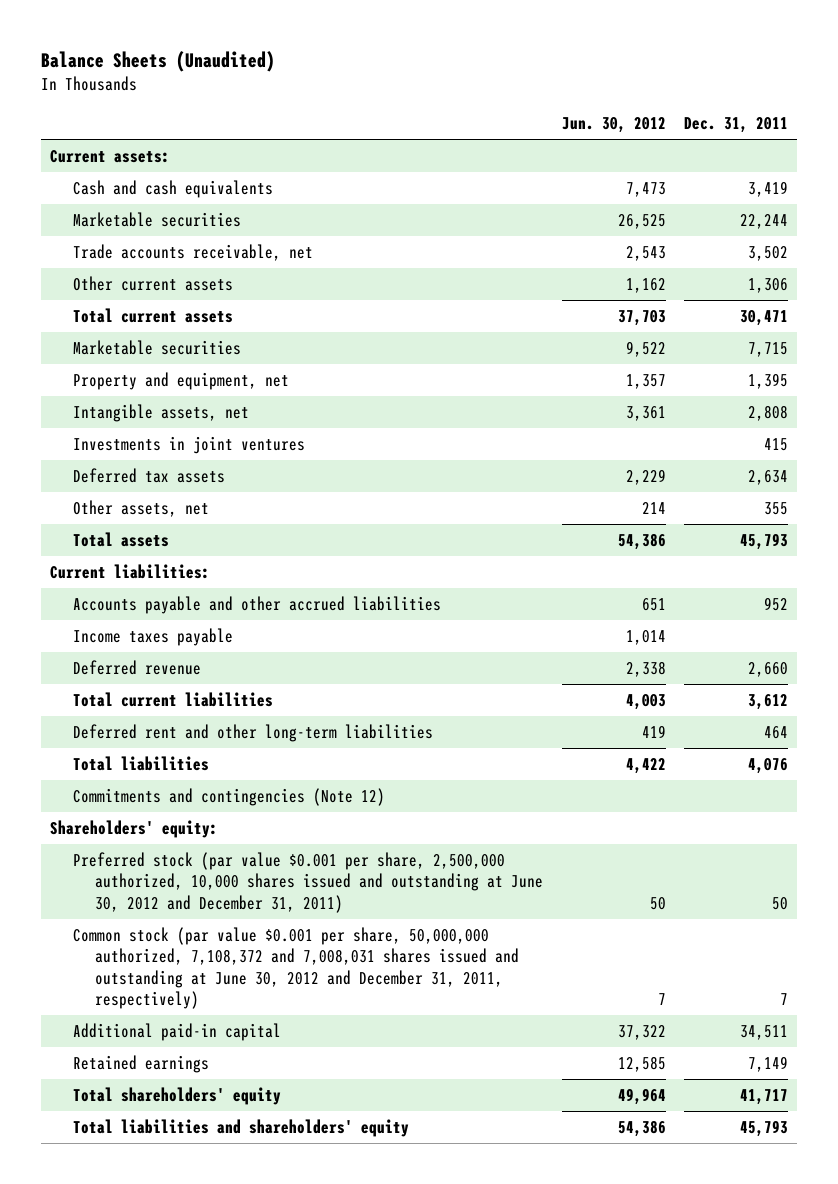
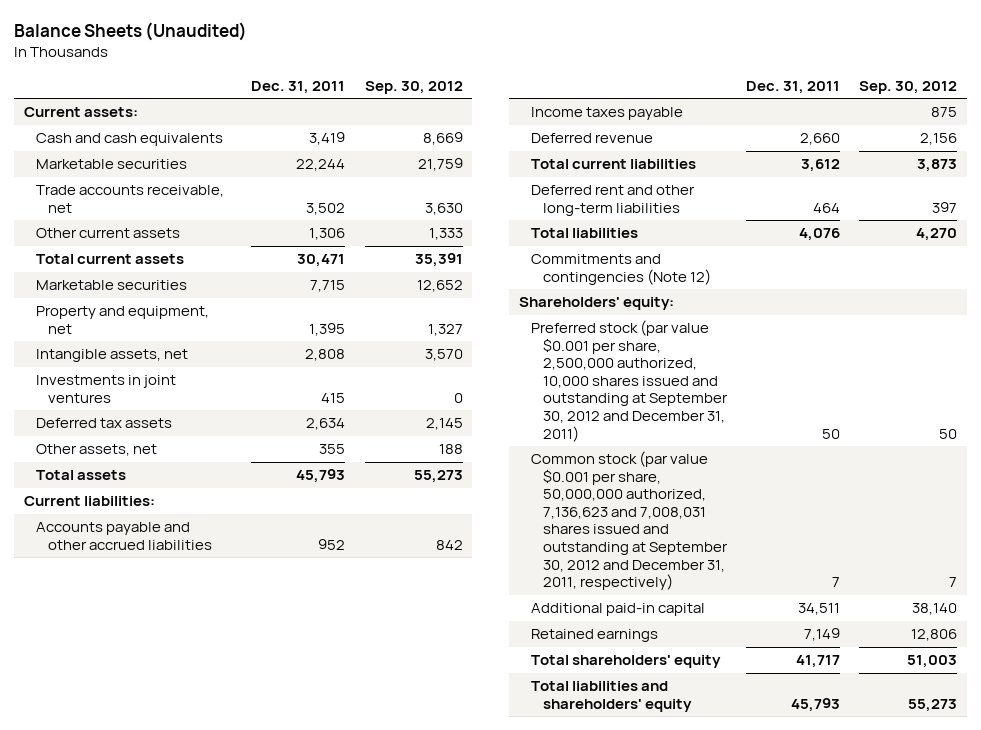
[561,117,666,134] Jun. 30, 2012 -> none
none -> [364,80,463,94] Sep. 30, 2012
[72,851,544,913] Preferred stock (par value $0.001 per share, 2,500,000 authorized, 10,000 shares issued and outstanding at June 30, 2012 and December 31, 2011) -> [530,320,728,442] Preferred stock (par value $0.001 per share, 2,500,000 authorized, 10,000 shares issued and outstanding at September 30, 2012 and December 31, 2011)
[72,926,520,1010] Common stock (par value $0.001 per share, 50,000,000 authorized, 7,108,372 and 7,008,031 shares issued and outstanding at June 30, 2012 and December 31, 2011, respectively) -> [530,451,728,591] Common stock (par value $0.001 per share, 50,000,000 authorized, 7,136,623 and 7,008,031 shares issued and outstanding at September 30, 2012 and December 31, 2011, respectively)

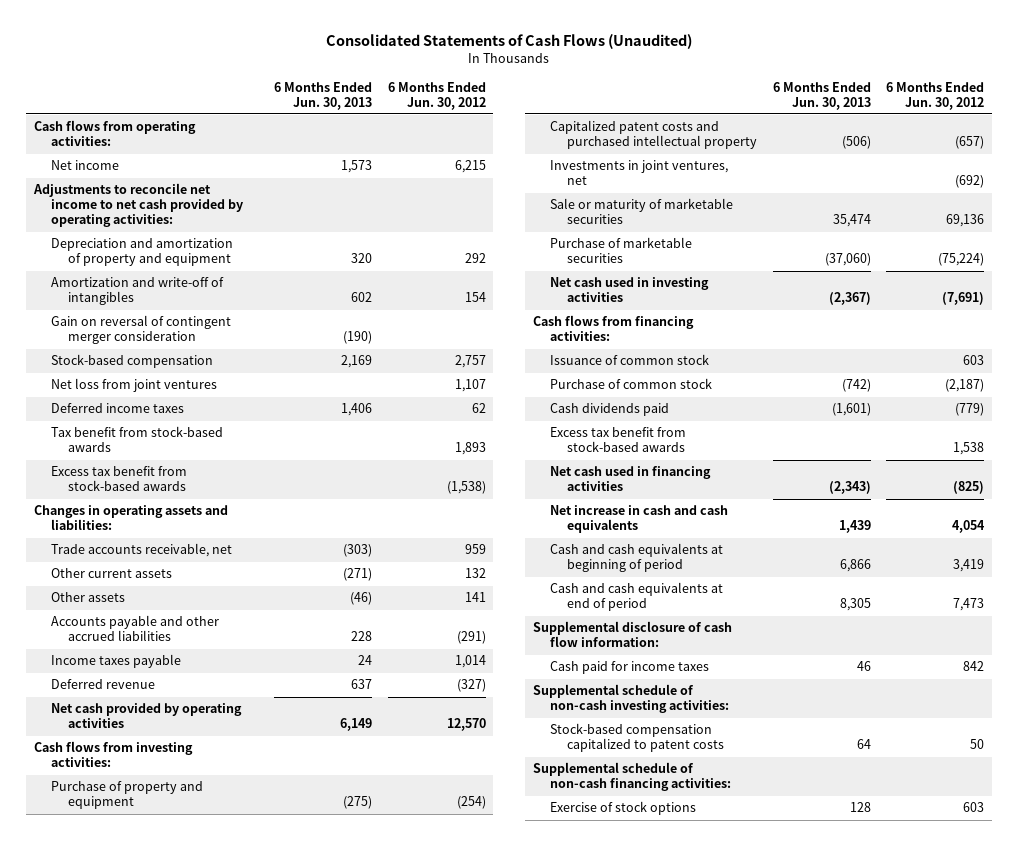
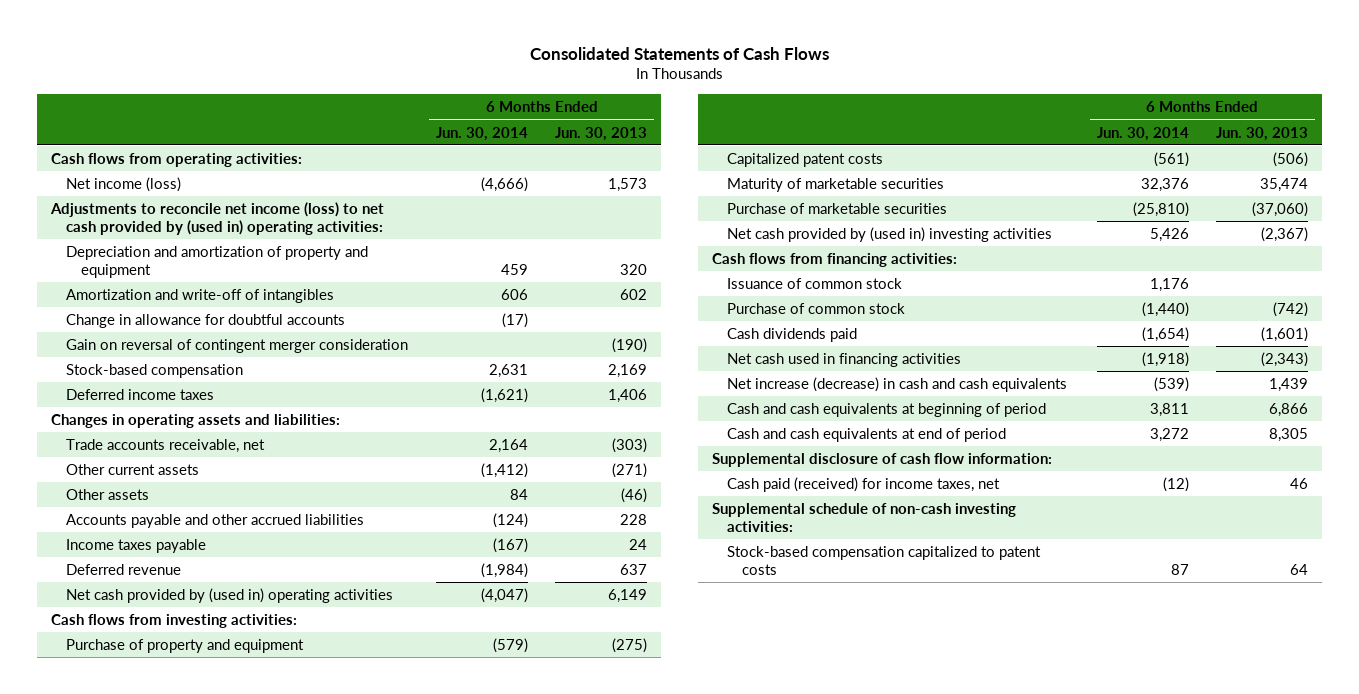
[326,33,693,49] Consolidated Statements of Cash Flows (Unaudited) -> [529,46,829,60] Consolidated Statements of Cash Flows
[387,81,486,110] 6 Months Ended Jun. 30, 2012 -> none
none -> [435,126,528,141] Jun. 30, 2014
[50,160,119,171] Net income -> [66,176,182,192] Net income (loss)
[33,183,243,228] Adjustments to reconcile net income to net cash provided by operating activities: -> [49,201,384,235] Adjustments to reconcile net income (loss) to net cash provided by (used in) operating activities:
none -> [66,313,346,328] Change in allowance for doubtful accounts
[50,378,217,393] Net loss from joint ventures -> none
[50,426,223,453] Tax benefit from stock-based awards -> none
[50,466,187,492] Excess tax benefit from stock-based awards -> none
[50,703,242,729] Net cash provided by operating activities -> [66,587,394,603] Net cash provided by (used in) operating activities
[549,160,728,186] Investments in joint ventures, net -> none
[549,120,757,150] Capitalized patent costs and purchased intellectual property -> [726,152,883,167] Capitalized patent costs
[549,198,733,225] Sale or maturity of marketable securities -> [726,177,944,192] Maturity of marketable securities
[549,277,709,303] Net cash used in investing activities -> [726,226,1052,242] Net cash provided by (used in) investing activities
[549,427,686,453] Excess tax benefit from stock-based awards -> none
[549,505,728,534] Net increase in cash and cash equivalents -> [726,376,1067,392] Net increase (decrease) in cash and cash equivalents
[549,661,709,675] Cash paid for income taxes -> [726,476,1000,492] Cash paid (received) for income taxes, net
[532,762,731,792] Supplemental schedule of non-cash financing activities: -> none
[549,801,696,816] Exercise of stock options -> none

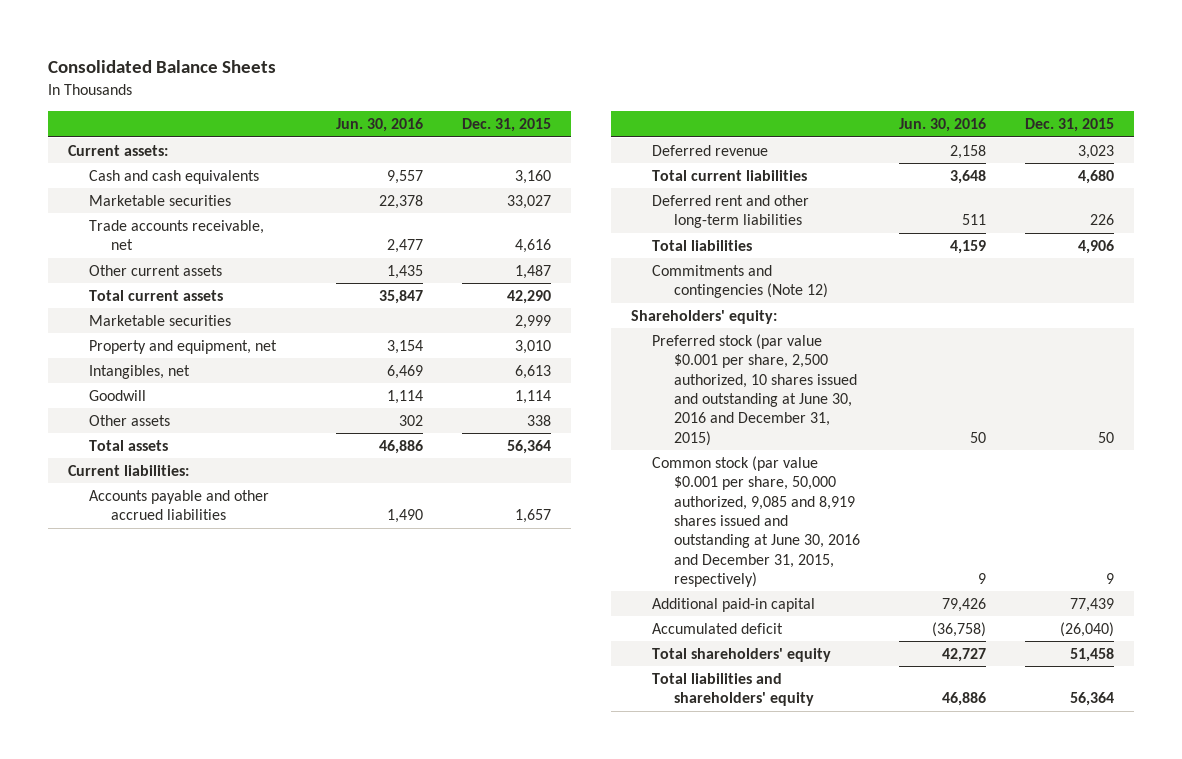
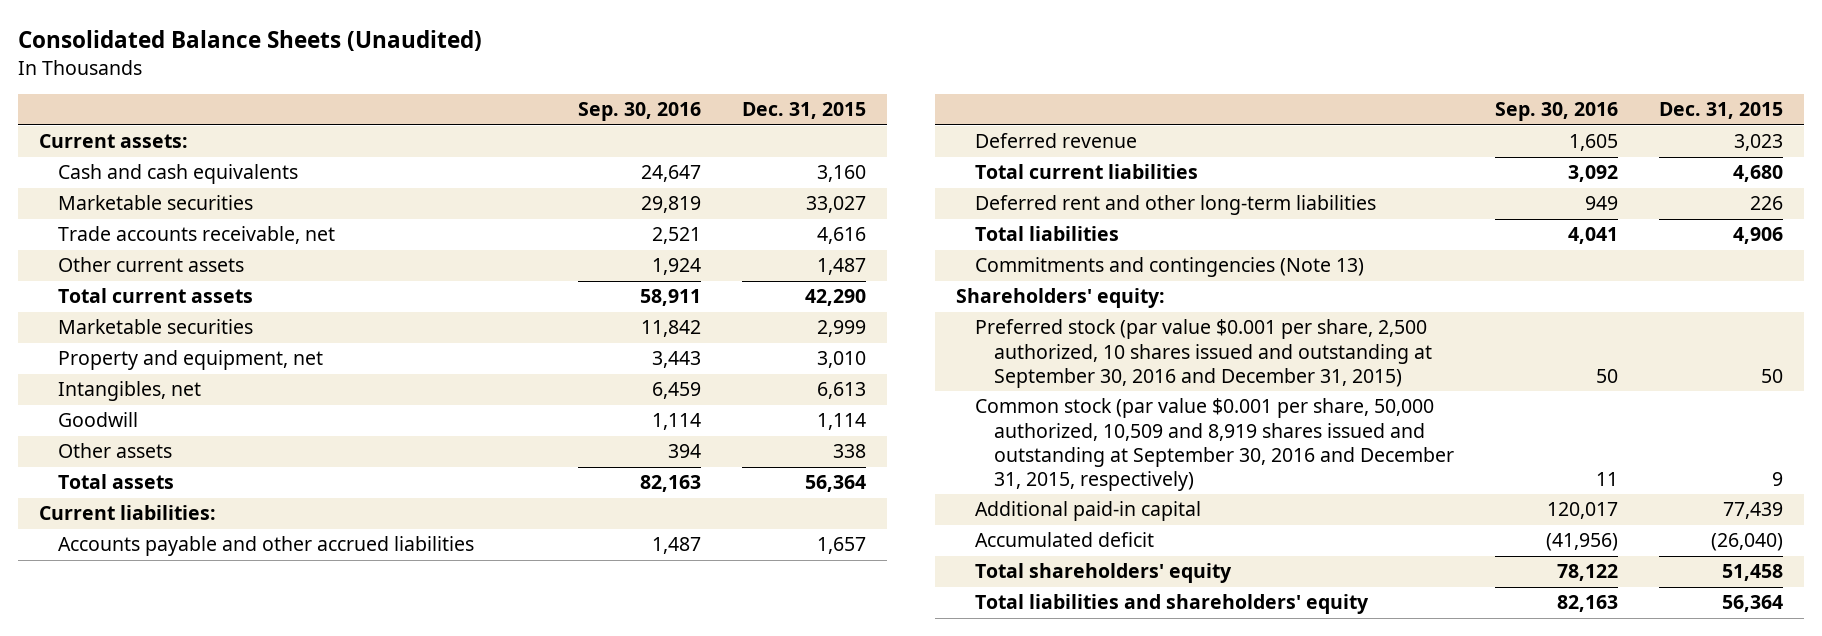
[48,60,277,74] Consolidated Balance Sheets -> [18,30,483,52] Consolidated Balance Sheets (Unaudited)
[335,118,423,133] Jun. 30, 2016 -> none
none -> [578,102,702,122] Sep. 30, 2016
[652,264,828,299] Commitments and contingencies (Note 12) -> [974,257,1364,278] Commitments and contingencies (Note 13)
[652,333,857,446] Preferred stock (par value $0.001 per share, 2,500 authorized, 10 shares issued and outstanding at June 30, 2016 and December 31, 2015) -> [974,319,1433,388] Preferred stock (par value $0.001 per share, 2,500 authorized, 10 shares issued and outstanding at September 30, 2016 and December 31, 2015)
[652,455,860,588] Common stock (par value $0.001 per share, 50,000 authorized, 9,085 and 8,919 shares issued and outstanding at June 30, 2016 and December 31, 2015, respectively) -> [974,398,1455,491] Common stock (par value $0.001 per share, 50,000 authorized, 10,509 and 8,919 shares issued and outstanding at September 30, 2016 and December 31, 2015, respectively)

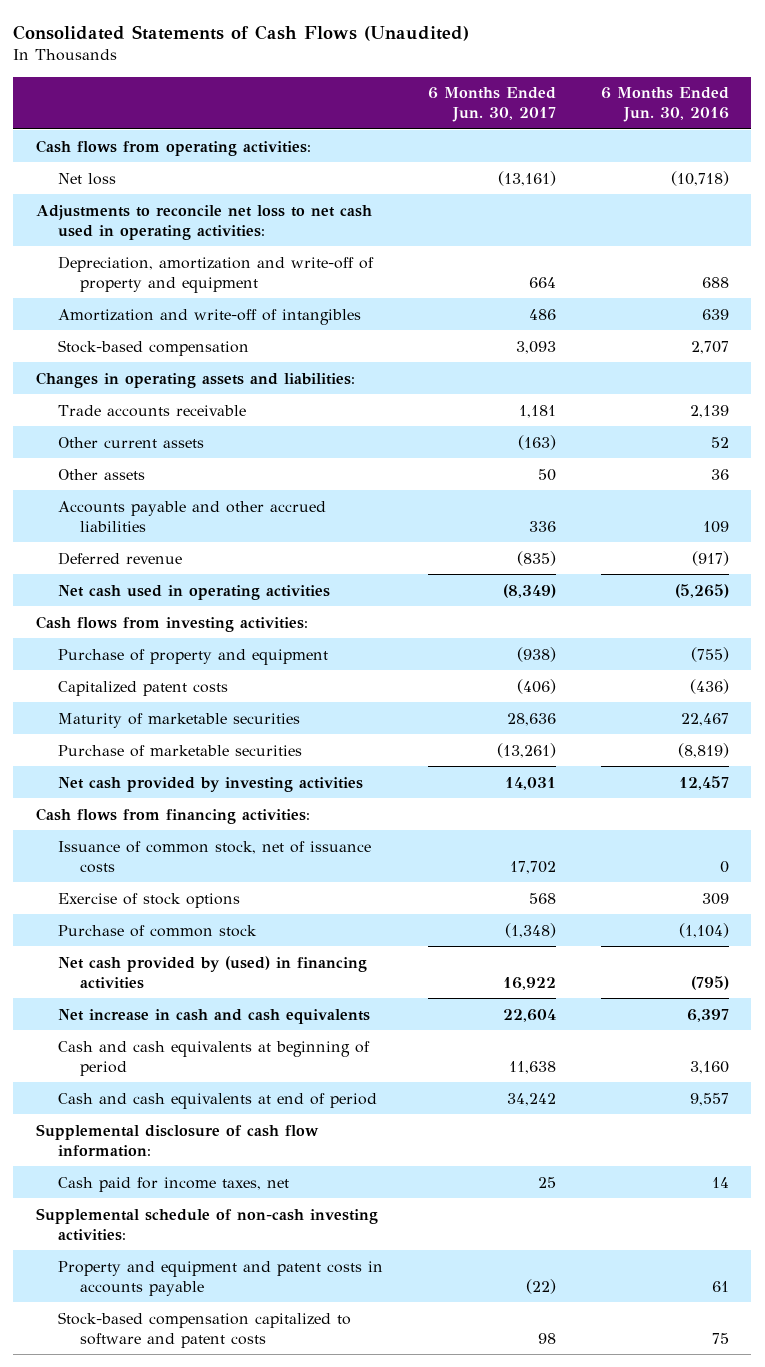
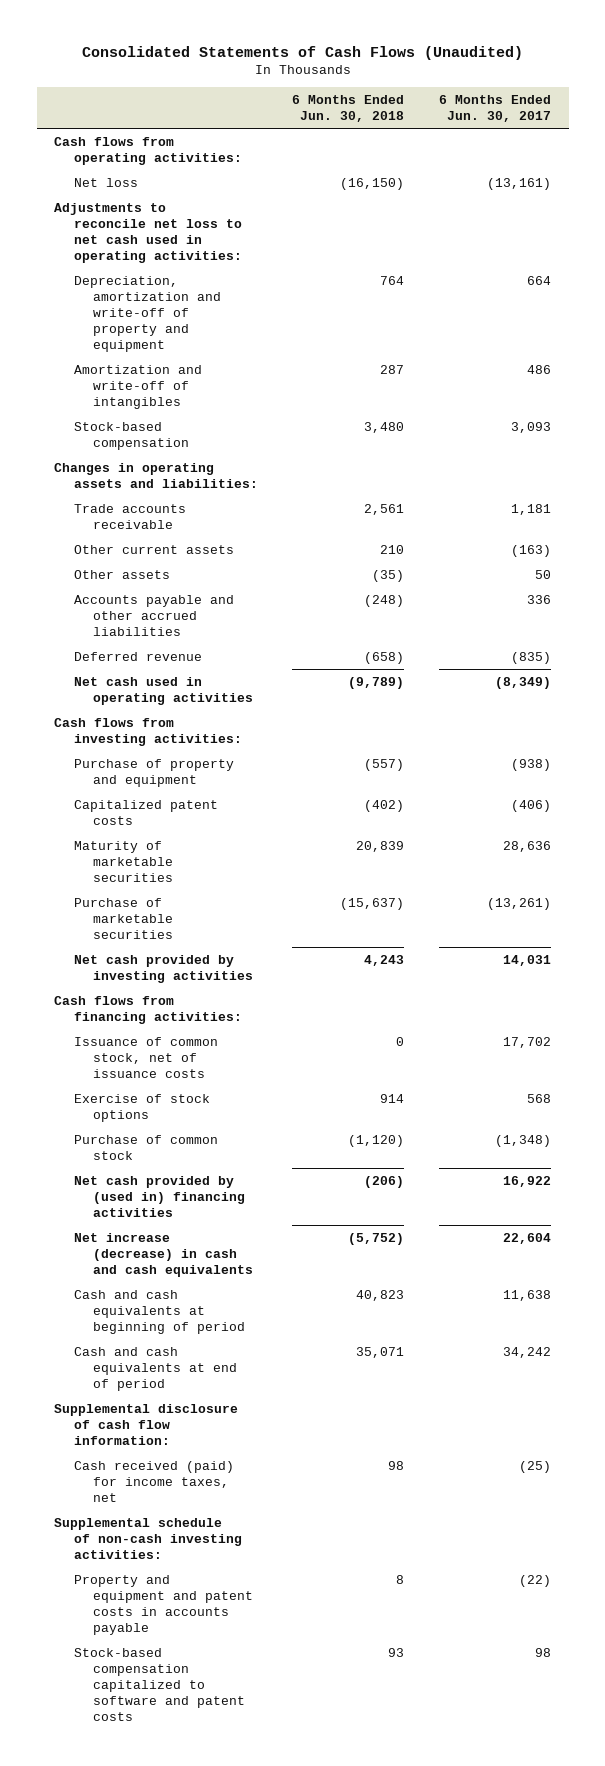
[600,87,729,123] 6 Months Ended Jun. 30, 2016 -> none
none -> [292,94,405,122] 6 Months Ended Jun. 30, 2018
[57,955,367,989] Net cash provided by (used) in financing activities -> [73,1175,246,1217] Net cash provided by (used in) financing activities
[57,1008,370,1024] Net increase in cash and cash equivalents -> [73,1232,254,1277] Net increase (decrease) in cash and cash equivalents
[57,1176,289,1192] Cash paid for income taxes, net -> [73,1460,234,1502] Cash received (paid) for income taxes, net
[537,1176,556,1188] 25 -> [519,1460,552,1473] (25)

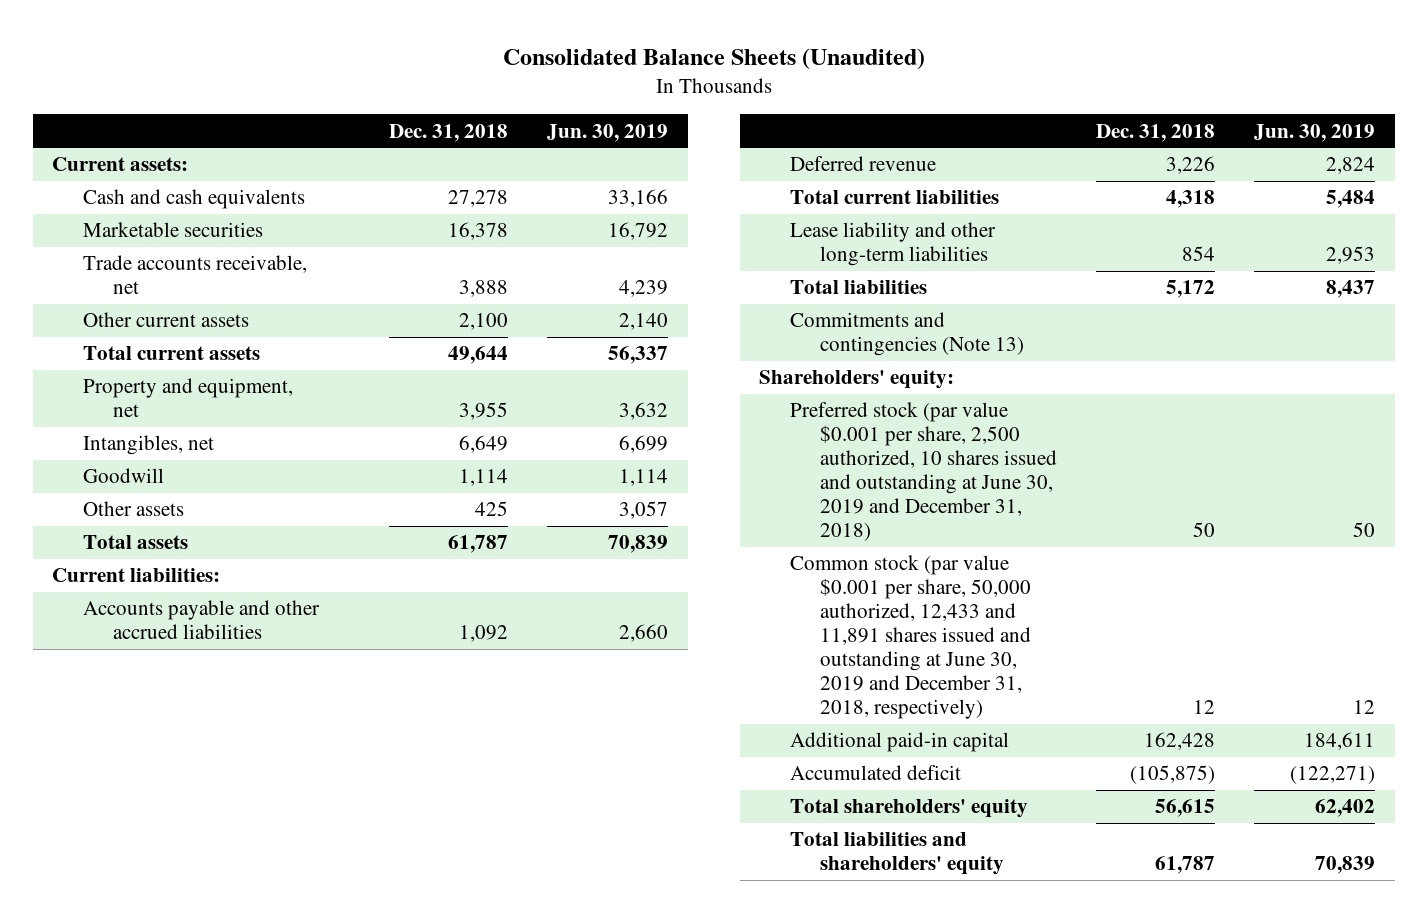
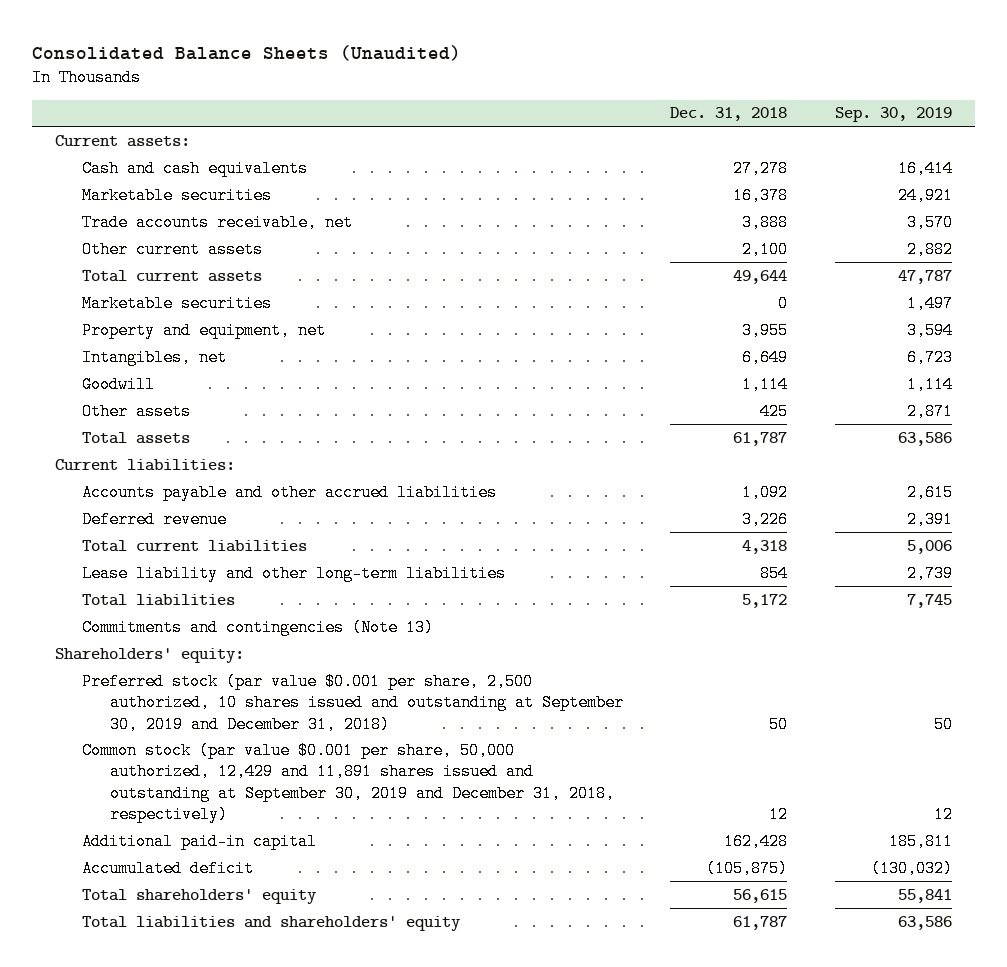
[547,123,669,142] Jun. 30, 2019 -> none
none -> [834,107,952,123] Sep. 30, 2019
none -> [82,294,273,312] Marketable securities
[789,402,1058,542] Preferred stock (par value $0.001 per share, 2,500 authorized, 10 shares issued and outstanding at June 30, 2019 and December 31, 2018) -> [82,672,624,733] Preferred stock (par value $0.001 per share, 2,500 authorized, 10 shares issued and outstanding at September 30, 2019 and December 31, 2018)
[789,555,1032,720] Common stock (par value $0.001 per share, 50,000 authorized, 12,433 and 11,891 shares issued and outstanding at June 30, 2019 and December 31, 2018, respectively) -> [82,741,615,824] Common stock (par value $0.001 per share, 50,000 authorized, 12,429 and 11,891 shares issued and outstanding at September 30, 2019 and December 31, 2018, respectively)

